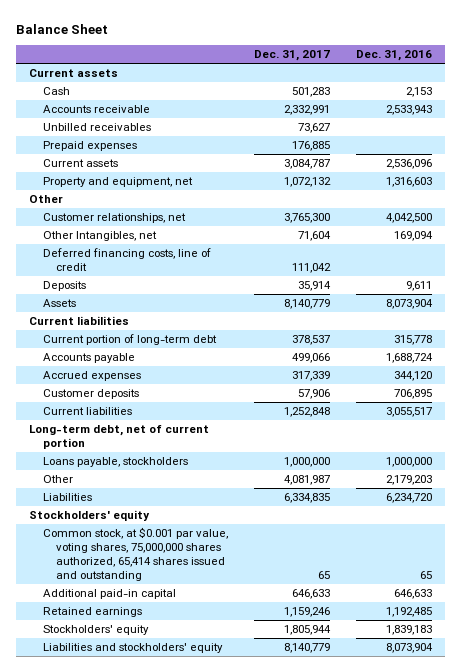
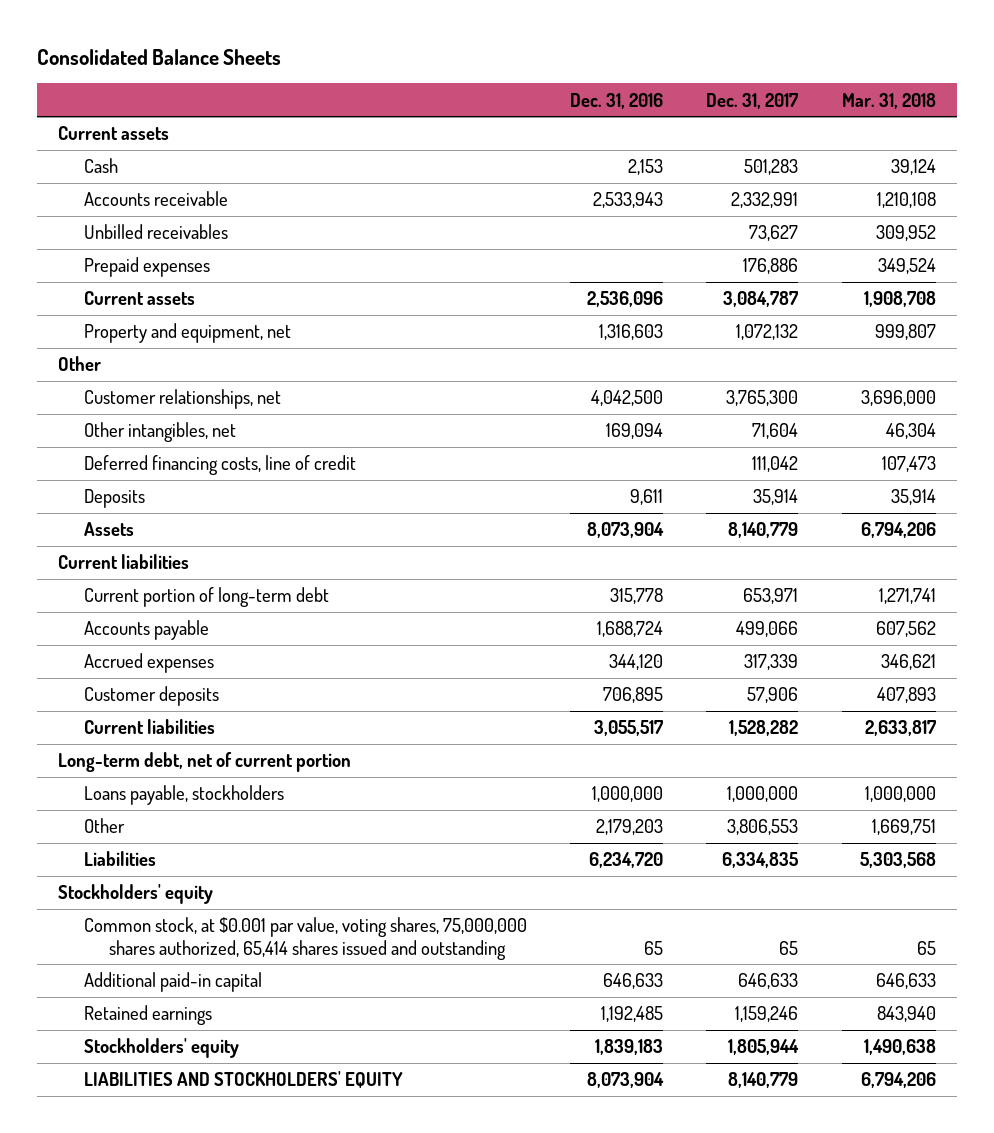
[16,23,109,34] Balance Sheet -> [36,49,281,66] Consolidated Balance Sheets
none -> [841,92,936,109] Mar. 31, 2018
[291,141,330,152] 176,885 -> [743,258,799,275] 176,886
[42,231,157,242] Other Intangibles, net -> [83,422,236,443] Other intangibles, net
[291,335,330,346] 378,537 -> [743,588,799,605] 653,971
[283,407,330,418] 1,252,848 -> [729,720,799,737] 1,528,282
[283,475,330,486] 4,081,987 -> [727,819,799,836] 3,806,553
[42,643,223,654] Liabilities and stockholders' equity -> [83,1071,403,1089] LIABILITIES AND STOCKHOLDERS' EQUITY

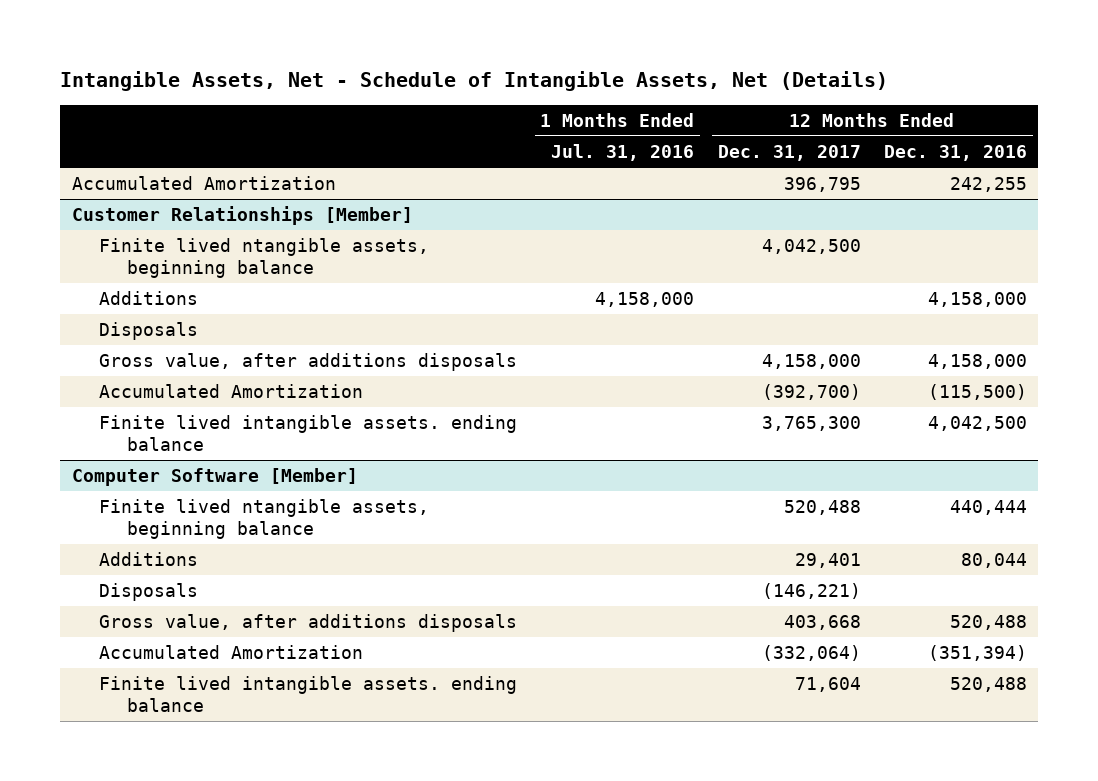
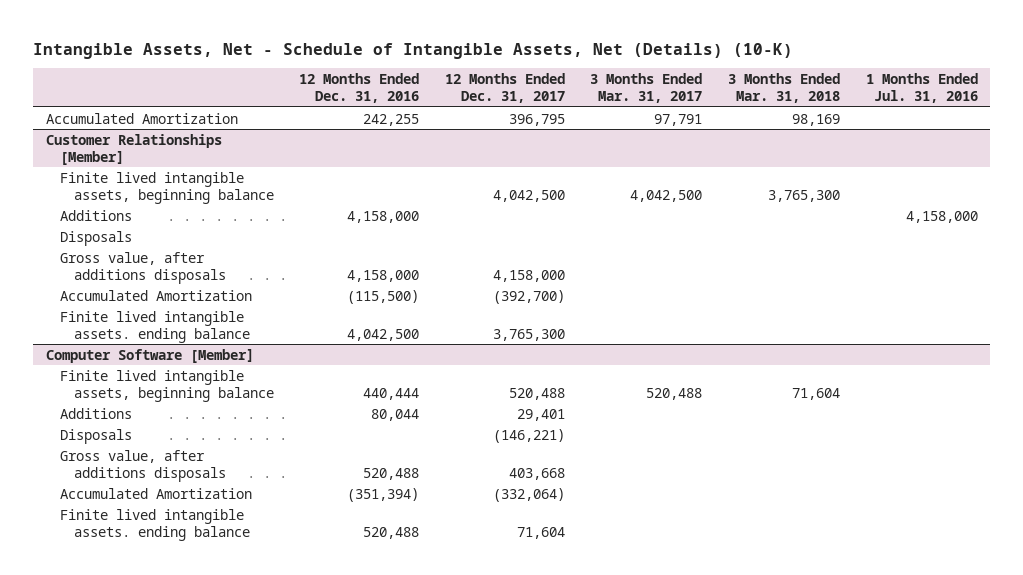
[59,71,888,92] Intangible Assets, Net - Schedule of Intangible Assets, Net (Details) -> [33,42,794,59] Intangible Assets, Net - Schedule of Intangible Assets, Net (Details) (10-K)
none -> [590,72,703,104] 3 Months Ended Mar. 31, 2017
none -> [728,72,841,104] 3 Months Ended Mar. 31, 2018
[99,237,430,279] Finite lived ntangible assets, beginning balance -> [59,171,274,204] Finite lived intangible assets, beginning balance
[99,498,430,540] Finite lived ntangible assets, beginning balance -> [59,369,274,402] Finite lived intangible assets, beginning balance

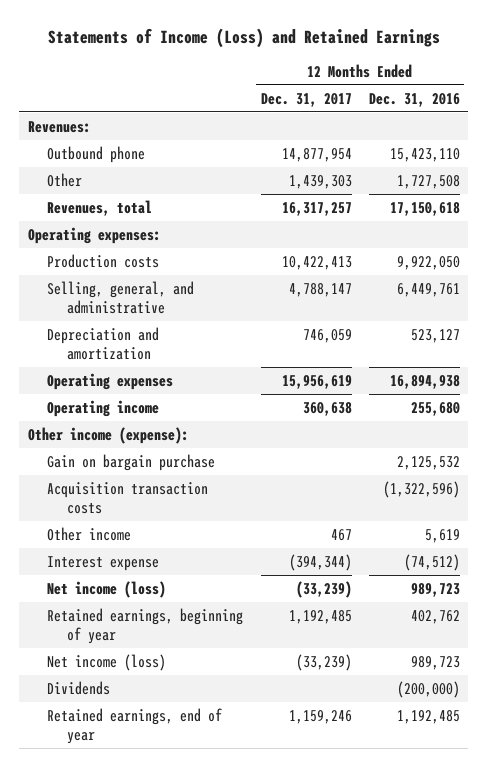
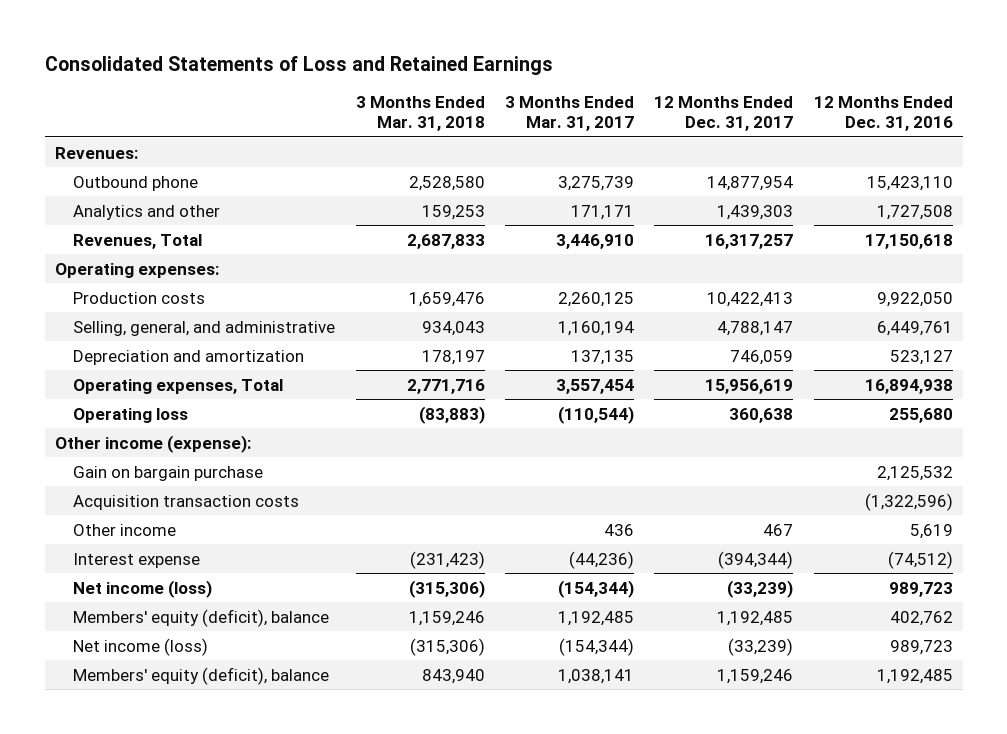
[47,28,440,49] Statements of Income (Loss) and Retained Earnings -> [44,55,553,75] Consolidated Statements of Loss and Retained Earnings
none -> [355,96,485,132] 3 Months Ended Mar. 31, 2018
none -> [505,96,635,132] 3 Months Ended Mar. 31, 2017
[47,172,83,187] Other -> [73,204,221,220] Analytics and other
[47,199,153,216] Revenues, total -> [73,233,203,249] Revenues, Total
[47,372,174,390] Operating expenses -> [73,378,284,394] Operating expenses, Total
[47,399,160,417] Operating income -> [73,407,189,423] Operating loss
[47,607,244,645] Retained earnings, beginning of year -> [73,608,330,627] Members' equity (deficit), balance
[47,680,111,695] Dividends -> none
[47,707,223,745] Retained earnings, end of year -> [73,666,330,685] Members' equity (deficit), balance

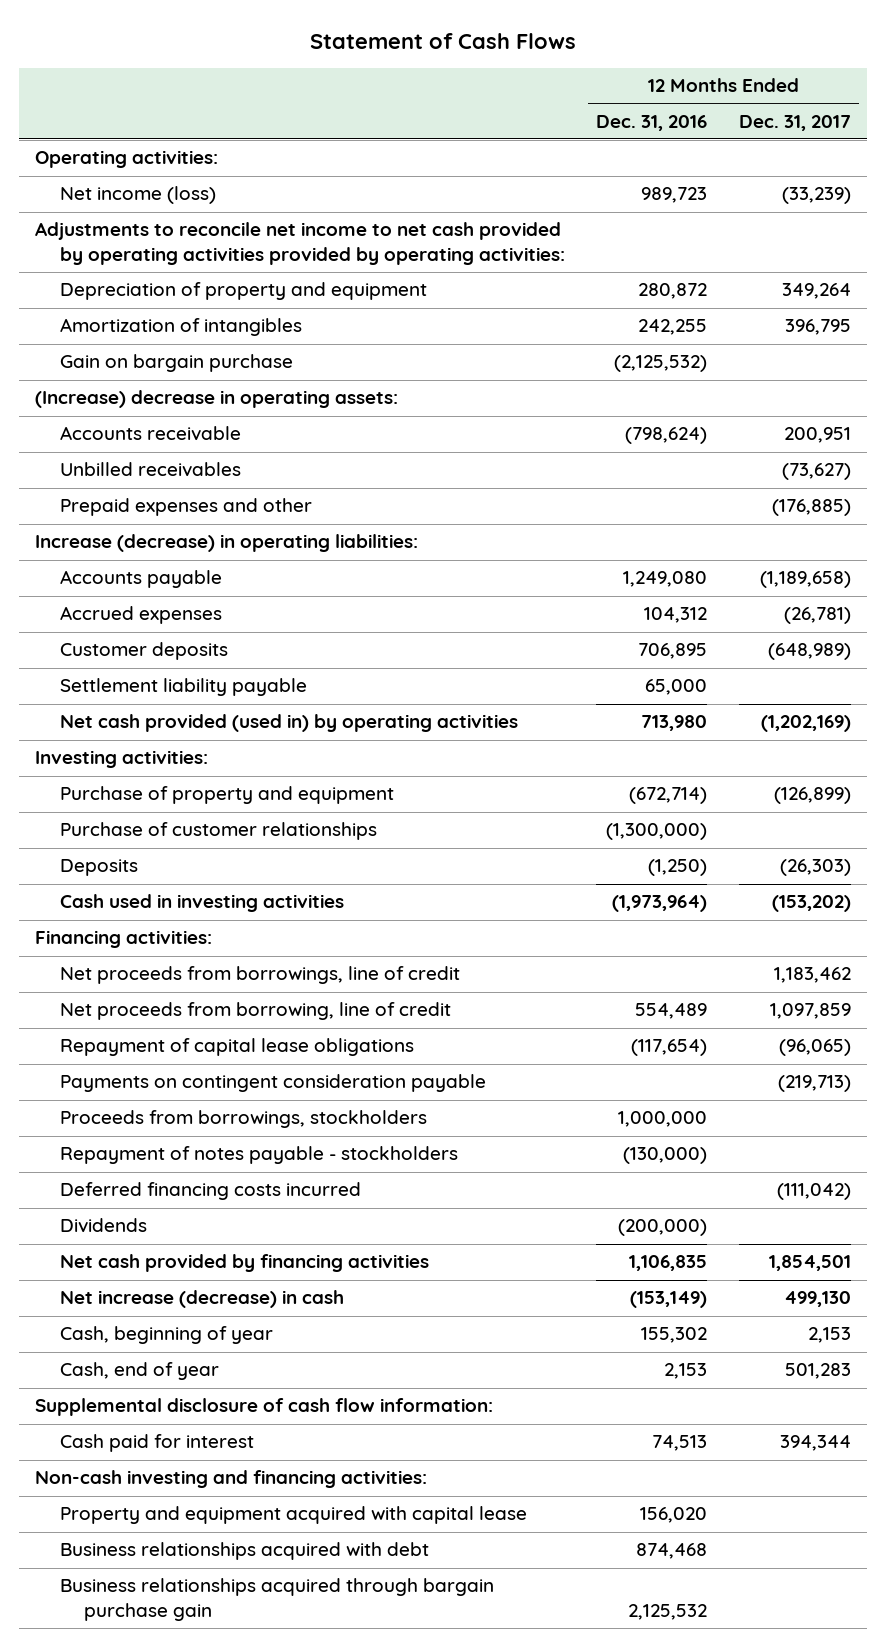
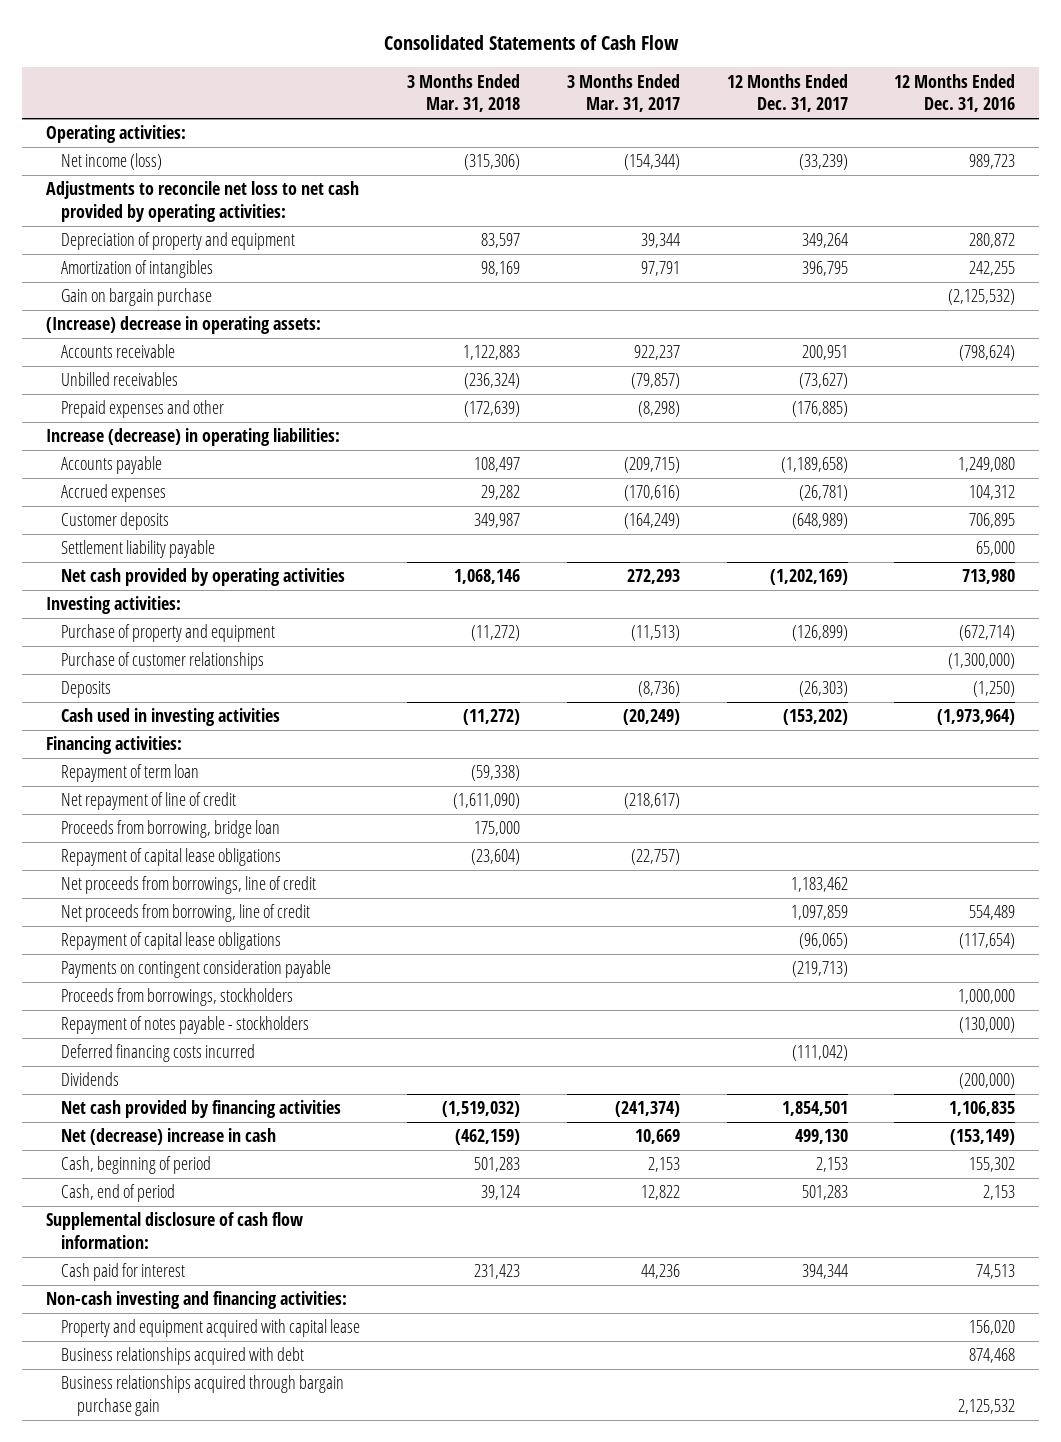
[310,32,577,49] Statement of Cash Flows -> [383,34,679,50] Consolidated Statements of Cash Flow
none -> [407,73,521,113] 3 Months Ended Mar. 31, 2018
none -> [566,73,680,113] 3 Months Ended Mar. 31, 2017
[35,222,565,265] Adjustments to reconcile net income to net cash provided by operating activities provided by operating activities: -> [45,181,359,222] Adjustments to reconcile net loss to net cash provided by operating activities:
[59,714,518,733] Net cash provided (used in) by operating activities -> [61,568,346,587] Net cash provided by operating activities
none -> [61,764,200,783] Repayment of term loan
none -> [61,792,237,811] Net repayment of line of credit
none -> [61,820,281,839] Proceeds from borrowing, bridge loan
none -> [61,848,282,867] Repayment of capital lease obligations
[59,1290,344,1309] Net increase (decrease) in cash -> [61,1128,277,1146] Net (decrease) increase in cash
[59,1326,273,1345] Cash, beginning of year -> [61,1156,212,1175] Cash, beginning of period
[59,1362,219,1381] Cash, end of year -> [61,1184,176,1203] Cash, end of period

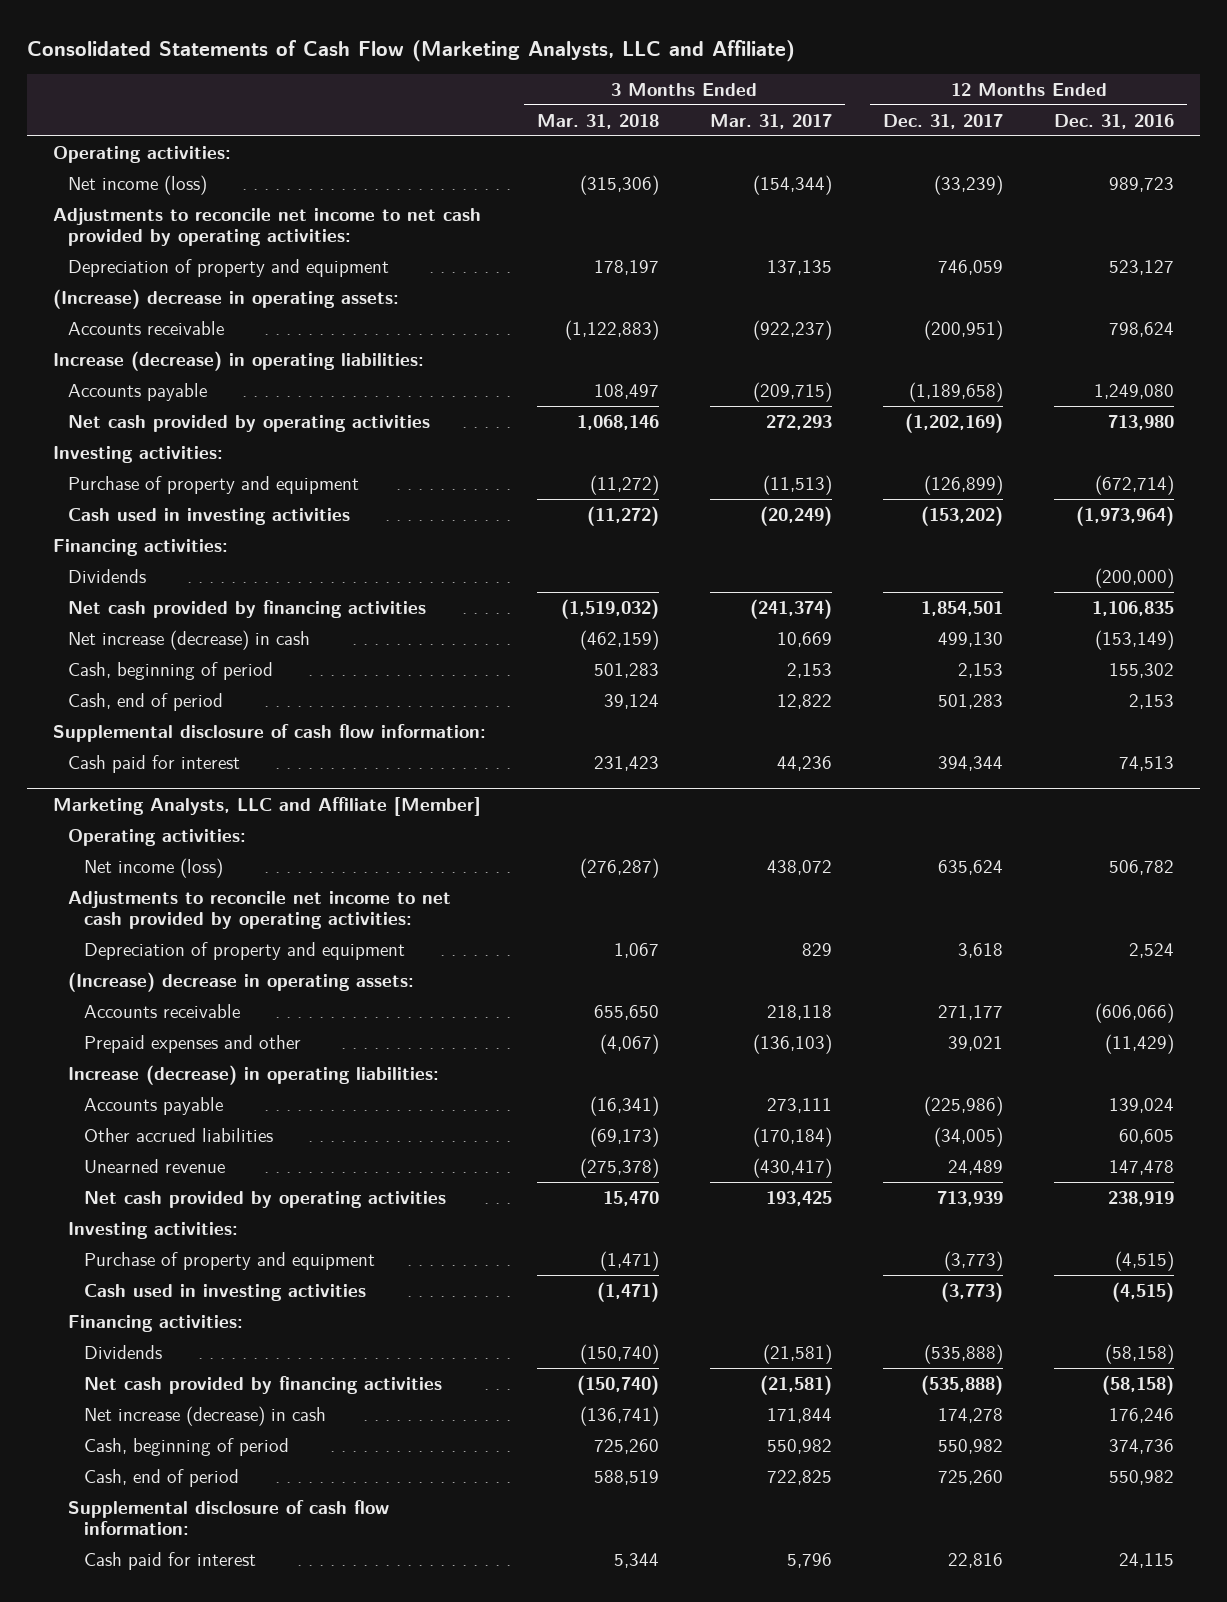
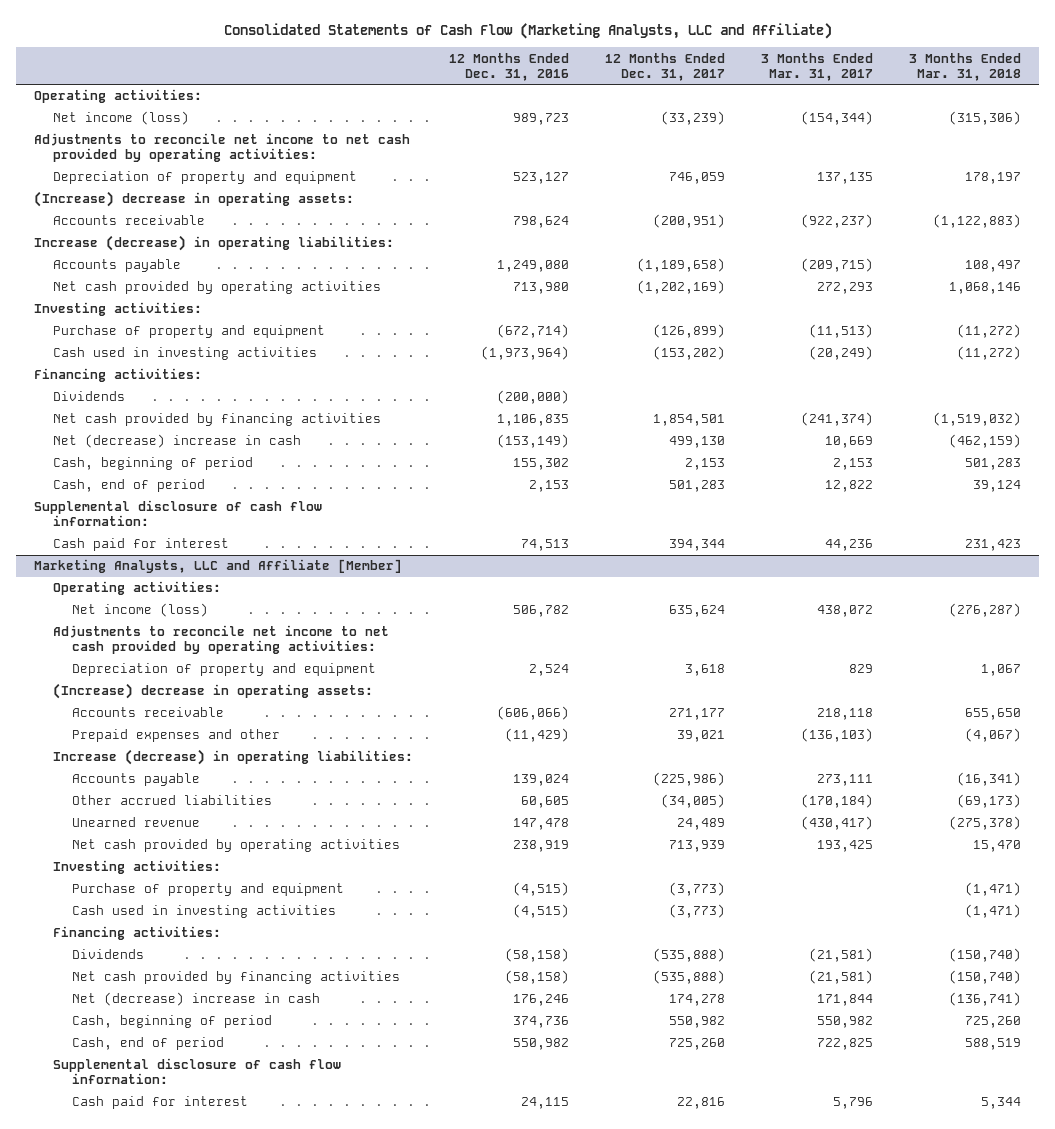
[68,629,311,650] Net increase (decrease) in cash -> [53,434,302,449] Net (decrease) increase in cash
[84,1405,327,1426] Net increase (decrease) in cash -> [72,992,321,1007] Net (decrease) increase in cash

